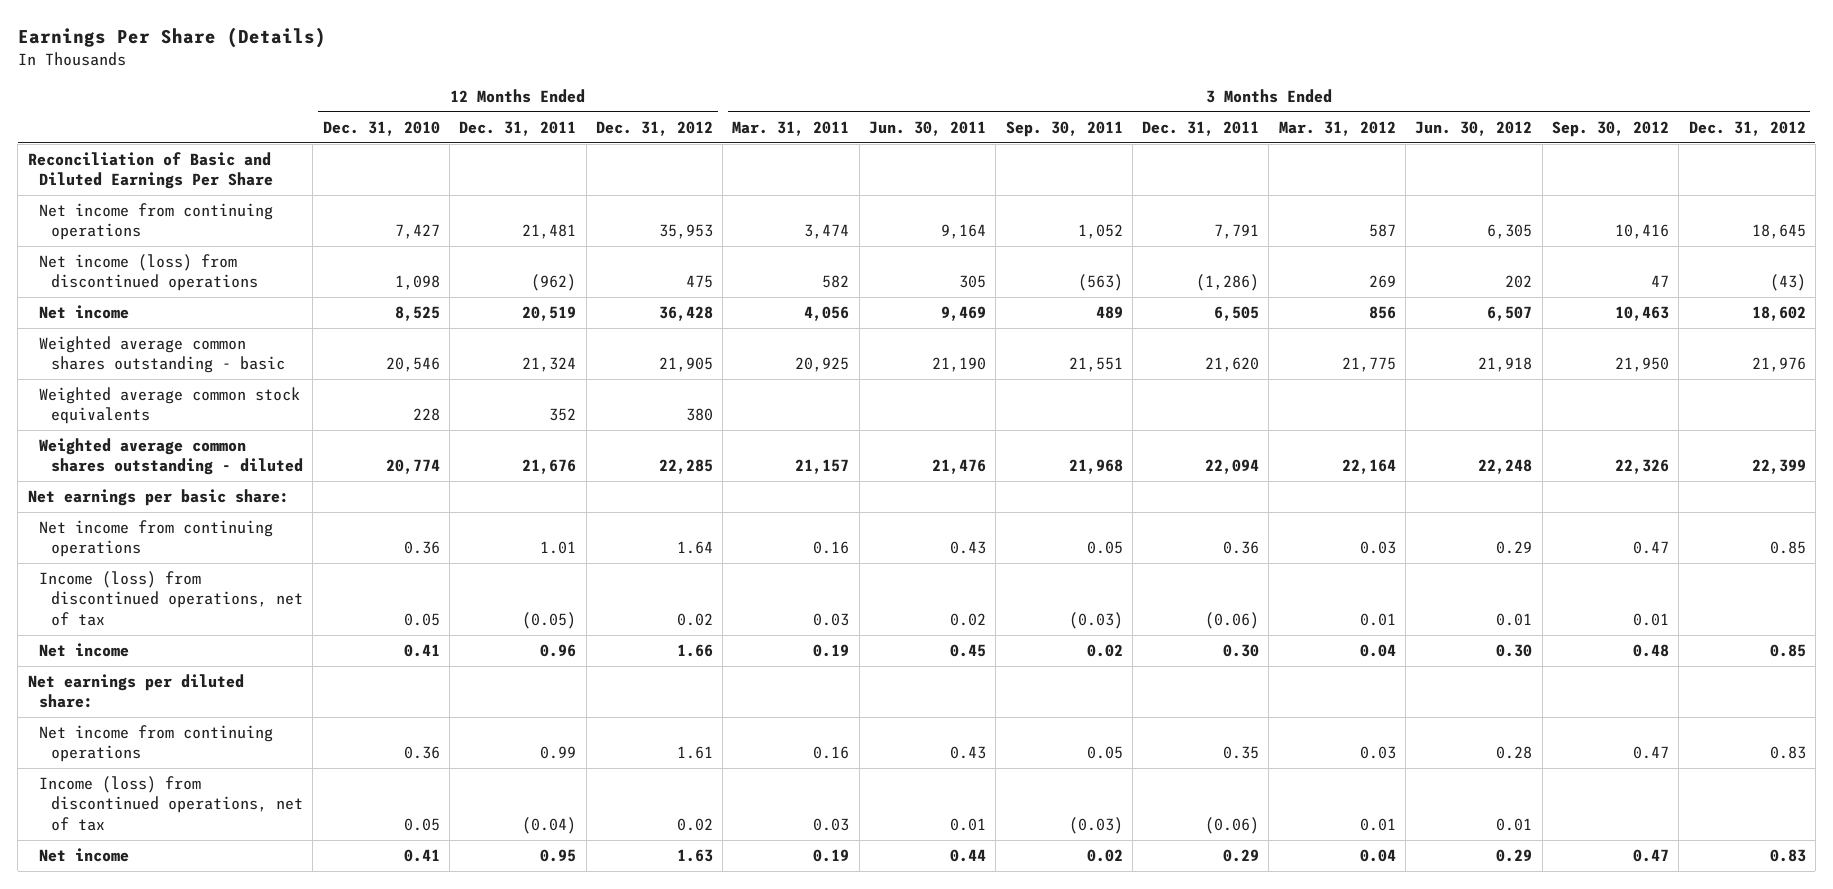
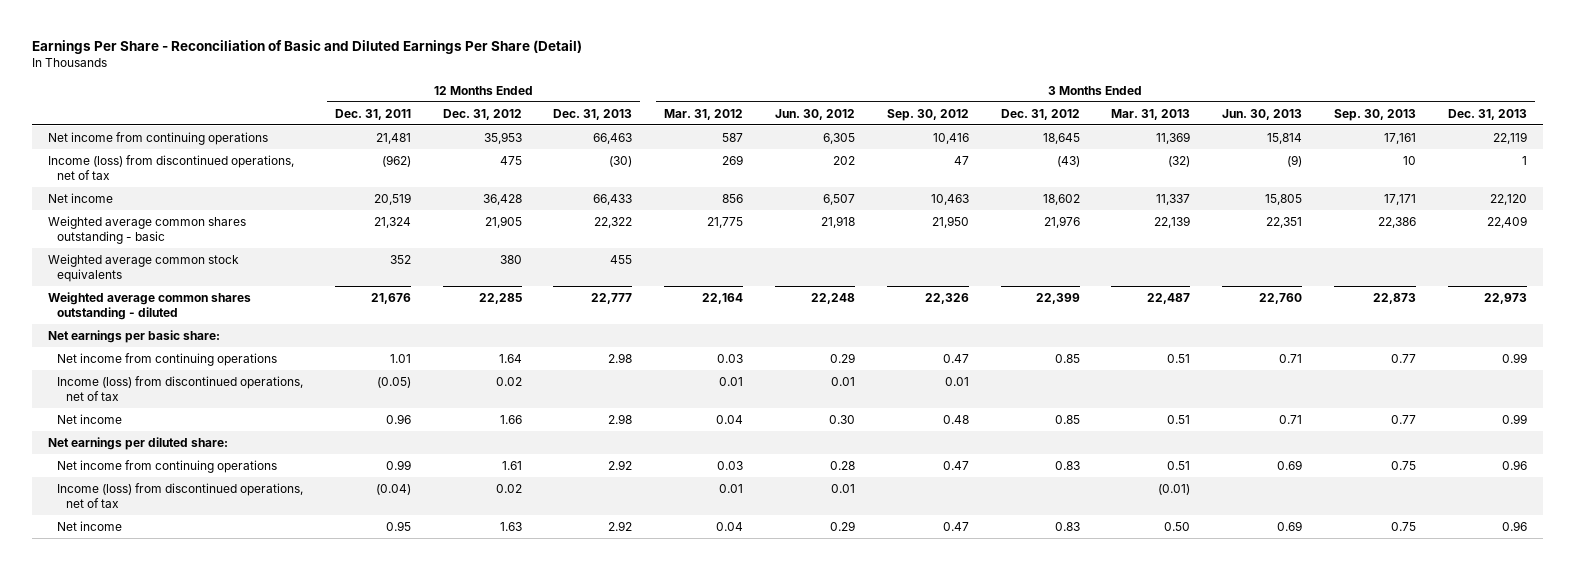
[17,26,326,48] Earnings Per Share (Details) -> [32,39,583,54] Earnings Per Share - Reconciliation of Basic and Diluted Earnings Per Share (Detail)
[322,120,440,136] Dec. 31, 2010 -> none
[732,120,850,136] Mar. 31, 2011 -> none
[869,120,987,136] Jun. 30, 2011 -> none
[1005,120,1123,137] Sep. 30, 2011 -> none
[1142,120,1260,136] Dec. 31, 2011 -> none
none -> [553,108,633,120] Dec. 31, 2013
none -> [1111,108,1191,120] Mar. 31, 2013
none -> [1222,108,1303,120] Jun. 30, 2013
none -> [1333,108,1416,121] Sep. 30, 2013
none -> [1447,108,1527,120] Dec. 31, 2013
[27,152,274,190] Reconciliation of Basic and Diluted Earnings Per Share -> none
[39,254,259,292] Net income (loss) from discontinued operations -> [48,154,295,181] Income (loss) from discontinued operations, net of tax

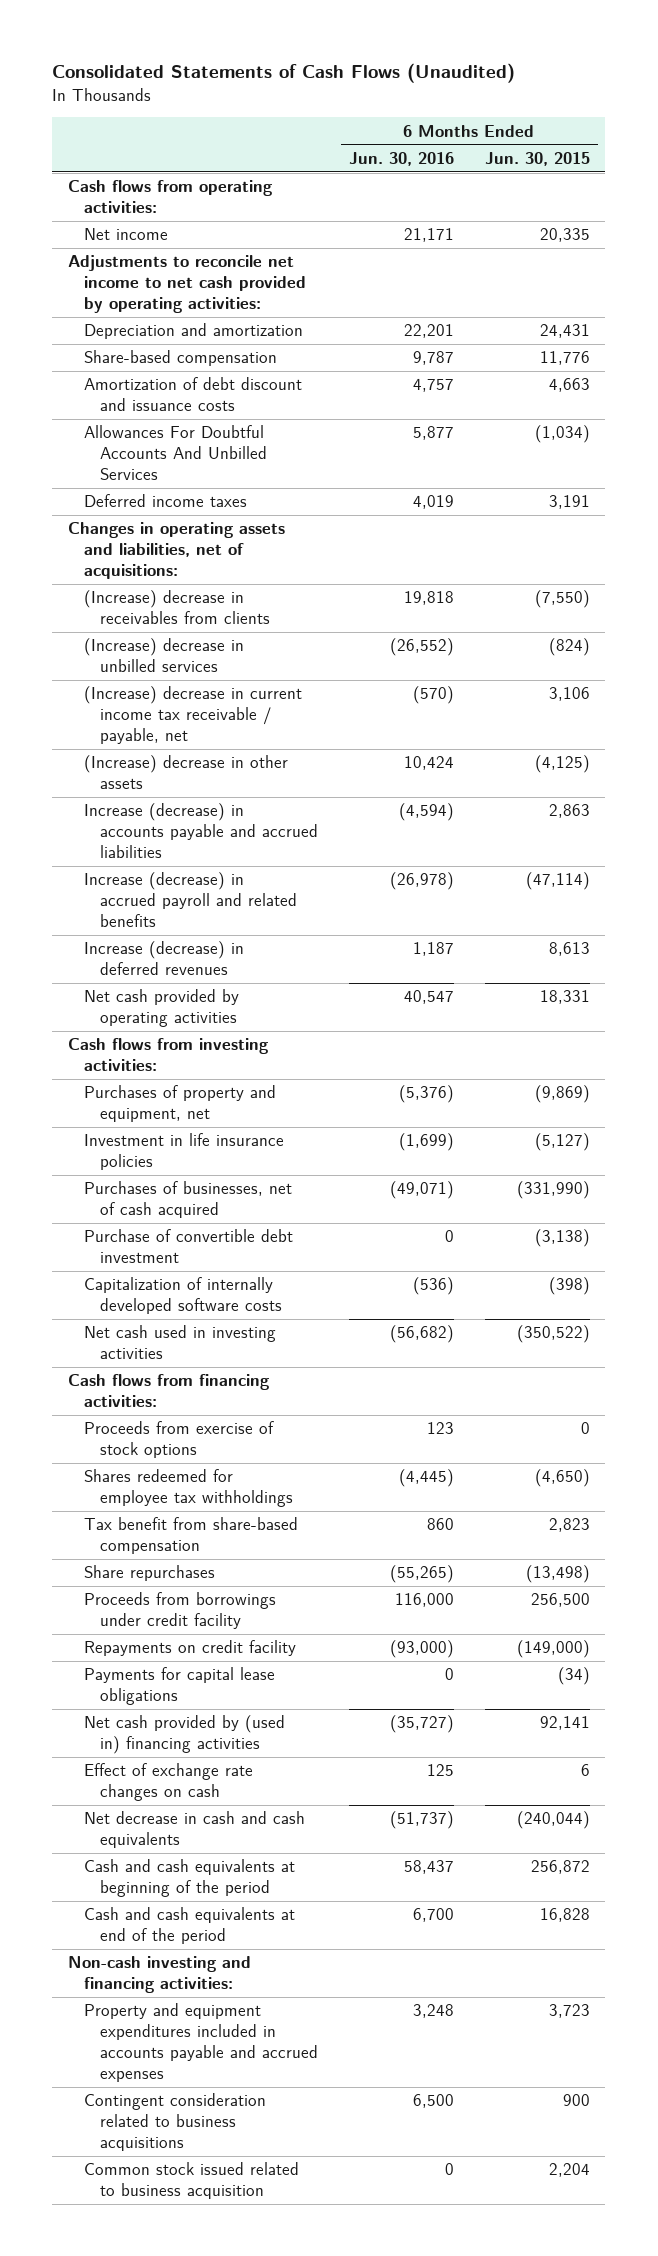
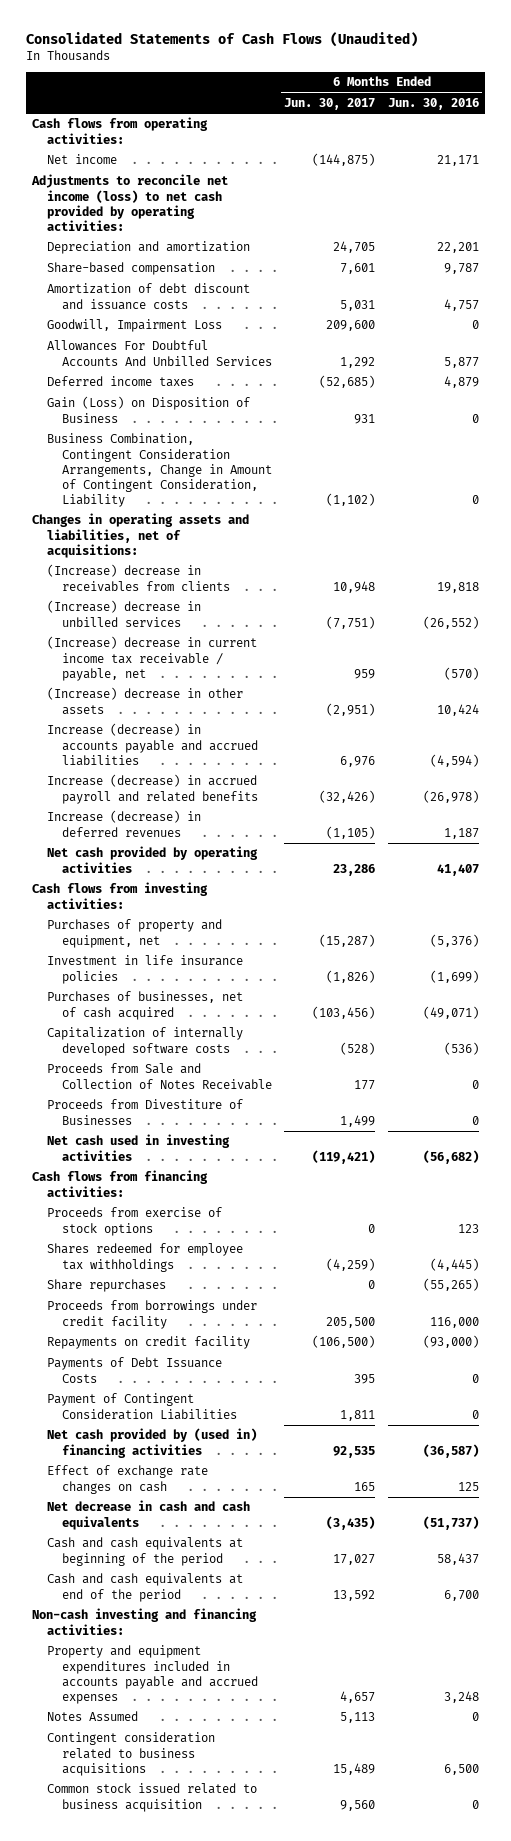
[484,152,590,167] Jun. 30, 2015 -> none
none -> [284,98,376,111] Jun. 30, 2017
[67,255,307,314] Adjustments to reconcile net income to net cash provided by operating activities: -> [30,174,228,231] Adjustments to reconcile net income (loss) to net cash provided by operating activities:
none -> [47,319,223,333] Goodwill, Impairment Loss
[412,495,454,510] 4,019 -> [443,376,479,389] 4,879
none -> [47,396,251,423] Gain (Loss) on Disposition of Business
none -> [47,433,273,507] Business Combination, Contingent Consideration Arrangements, Change in Amount of Contingent Consideration, Liability
[403,990,454,1005] 40,547 -> [436,863,479,876] 41,407
[84,1229,294,1264] Purchase of convertible debt investment -> none
none -> [47,1063,273,1090] Proceeds from Sale and Collection of Notes Receivable
none -> [47,1099,244,1125] Proceeds from Divestiture of Businesses
[84,1517,299,1555] Tax benefit from share-based compensation -> none
[84,1667,276,1706] Payments for capital lease obligations -> none
none -> [47,1357,223,1383] Payments of Debt Issuance Costs
none -> [47,1393,238,1420] Payment of Contingent Consideration Liabilities
[389,1715,454,1734] (35,727) -> [422,1443,479,1458] (36,587)
none -> [47,1711,139,1722] Notes Assumed

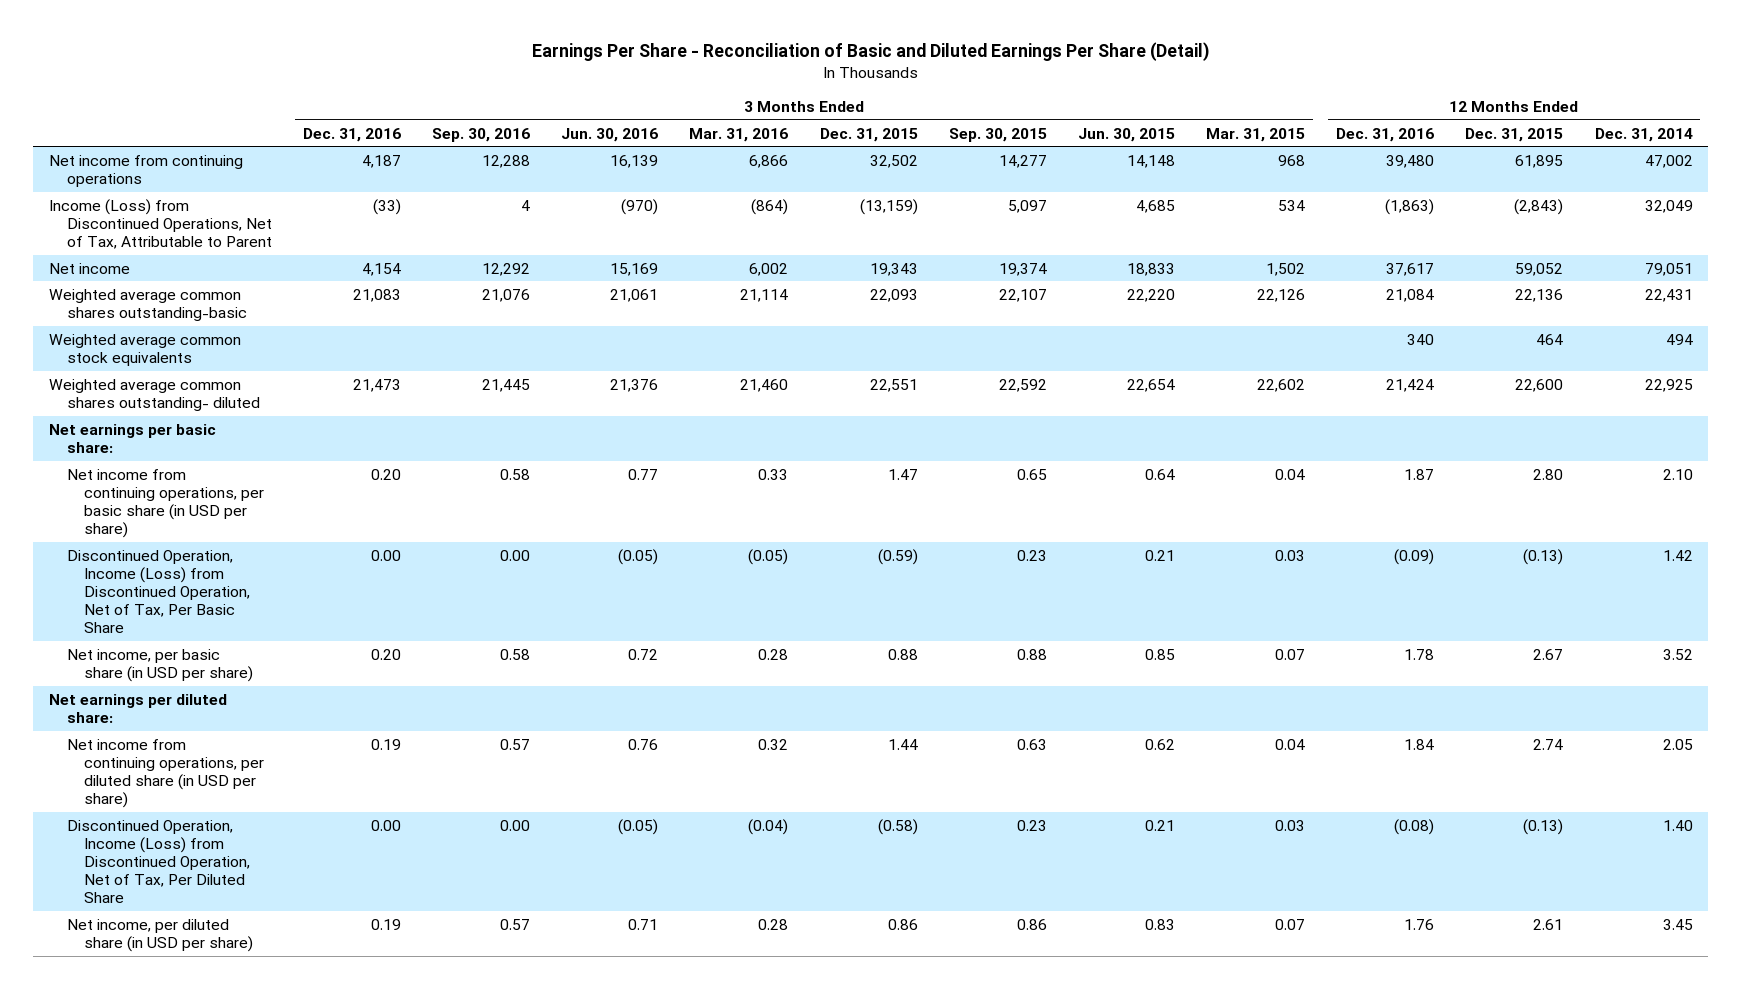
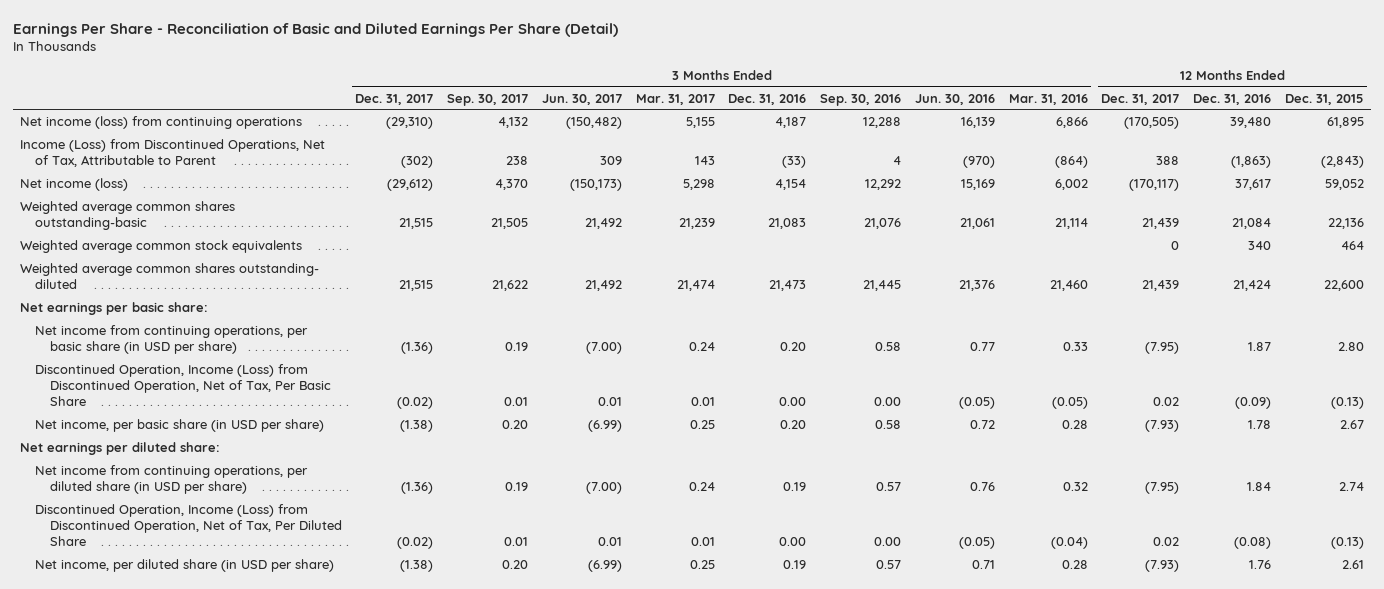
[819,127,918,142] Dec. 31, 2015 -> none
[948,127,1047,142] Sep. 30, 2015 -> none
[1077,127,1175,142] Jun. 30, 2015 -> none
[1206,127,1306,142] Mar. 31, 2015 -> none
[1594,127,1693,142] Dec. 31, 2014 -> none
none -> [355,93,434,105] Dec. 31, 2017
none -> [447,93,529,106] Sep. 30, 2017
none -> [541,93,622,105] Jun. 30, 2017
none -> [635,93,715,105] Mar. 31, 2017
none -> [1101,93,1180,105] Dec. 31, 2017
[48,154,243,187] Net income from continuing operations -> [20,115,303,129] Net income (loss) from continuing operations
[48,262,130,274] Net income -> [20,177,129,191] Net income (loss)

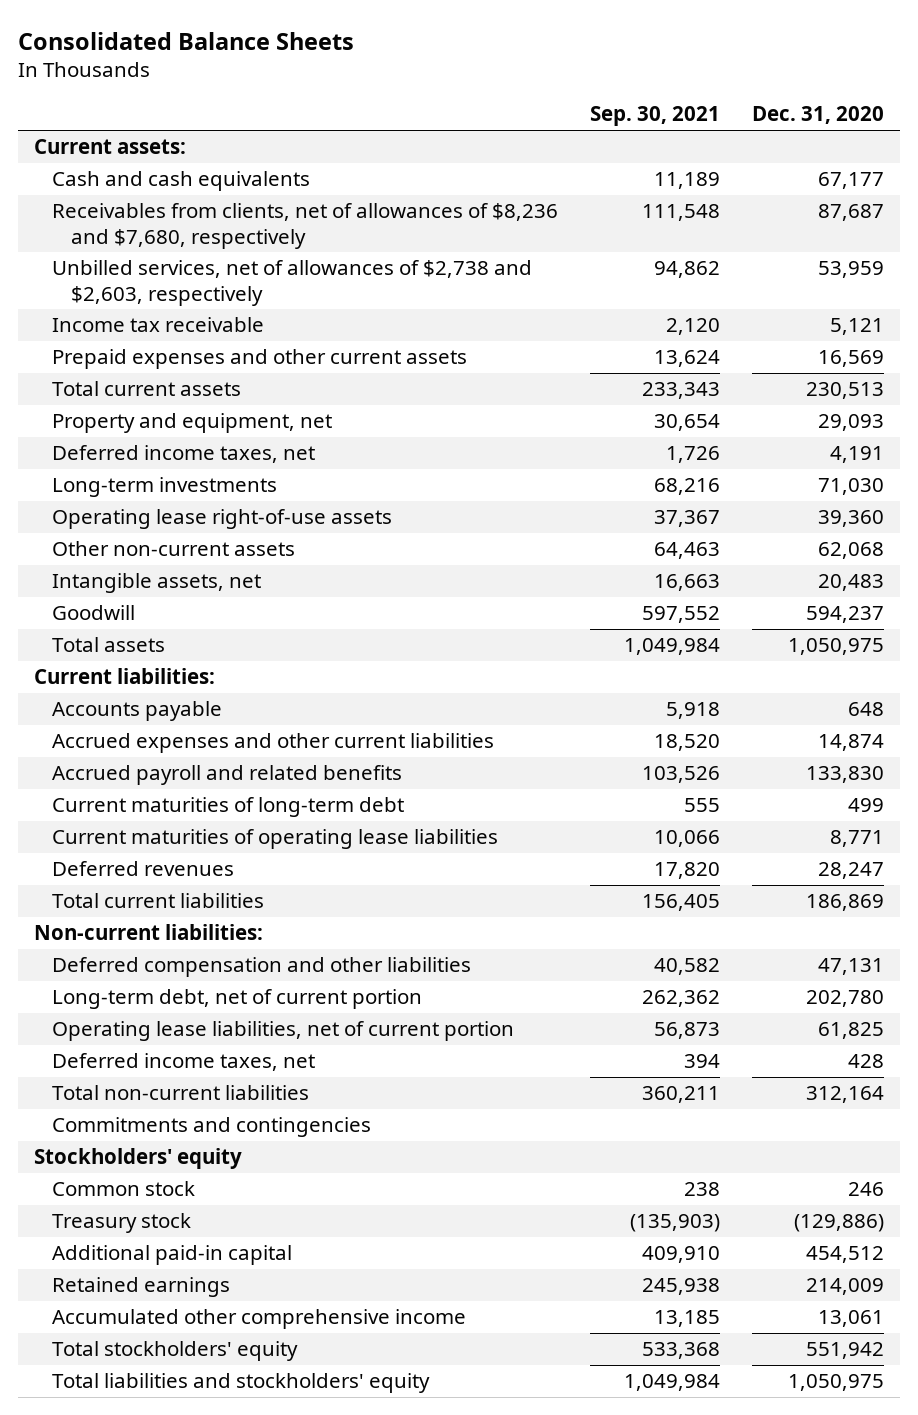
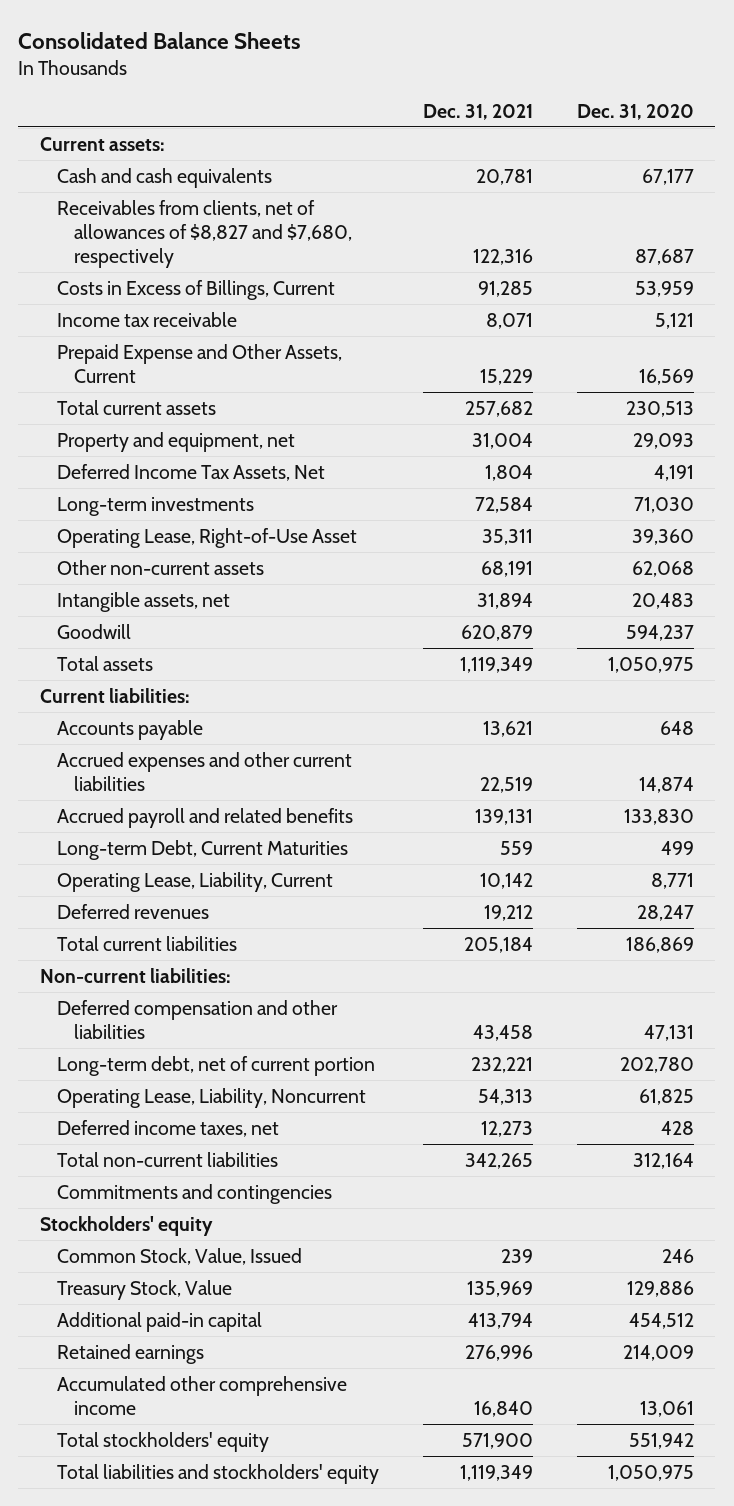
[590,106,721,127] Sep. 30, 2021 -> none
none -> [422,103,533,120] Dec. 31, 2021
[52,203,559,249] Receivables from clients, net of allowances of $8,236 and $7,680, respectively -> [56,199,352,269] Receivables from clients, net of allowances of $8,827 and $7,680, respectively
[52,260,533,306] Unbilled services, net of allowances of $2,738 and $2,603, respectively -> [56,279,335,300] Costs in Excess of Billings, Current
[52,349,468,370] Prepaid expenses and other current assets -> [56,343,342,383] Prepaid Expense and Other Assets, Current
[52,445,316,464] Deferred income taxes, net -> [56,463,325,481] Deferred Income Tax Assets, Net
[52,509,393,530] Operating lease right-of-use assets -> [56,527,357,548] Operating Lease, Right-of-Use Asset
[52,797,405,818] Current maturities of long-term debt -> [56,839,348,860] Long-term Debt, Current Maturities
[52,829,499,850] Current maturities of operating lease liabilities -> [56,871,333,892] Operating Lease, Liability, Current
[52,1021,515,1042] Operating lease liabilities, net of current portion -> [56,1087,366,1108] Operating Lease, Liability, Noncurrent
[52,1181,196,1197] Common stock -> [56,1247,302,1265] Common Stock, Value, Issued
[52,1213,192,1234] Treasury stock -> [56,1279,232,1300] Treasury Stock, Value
[794,1214,885,1233] (129,886) -> [626,1280,694,1297] 129,886

